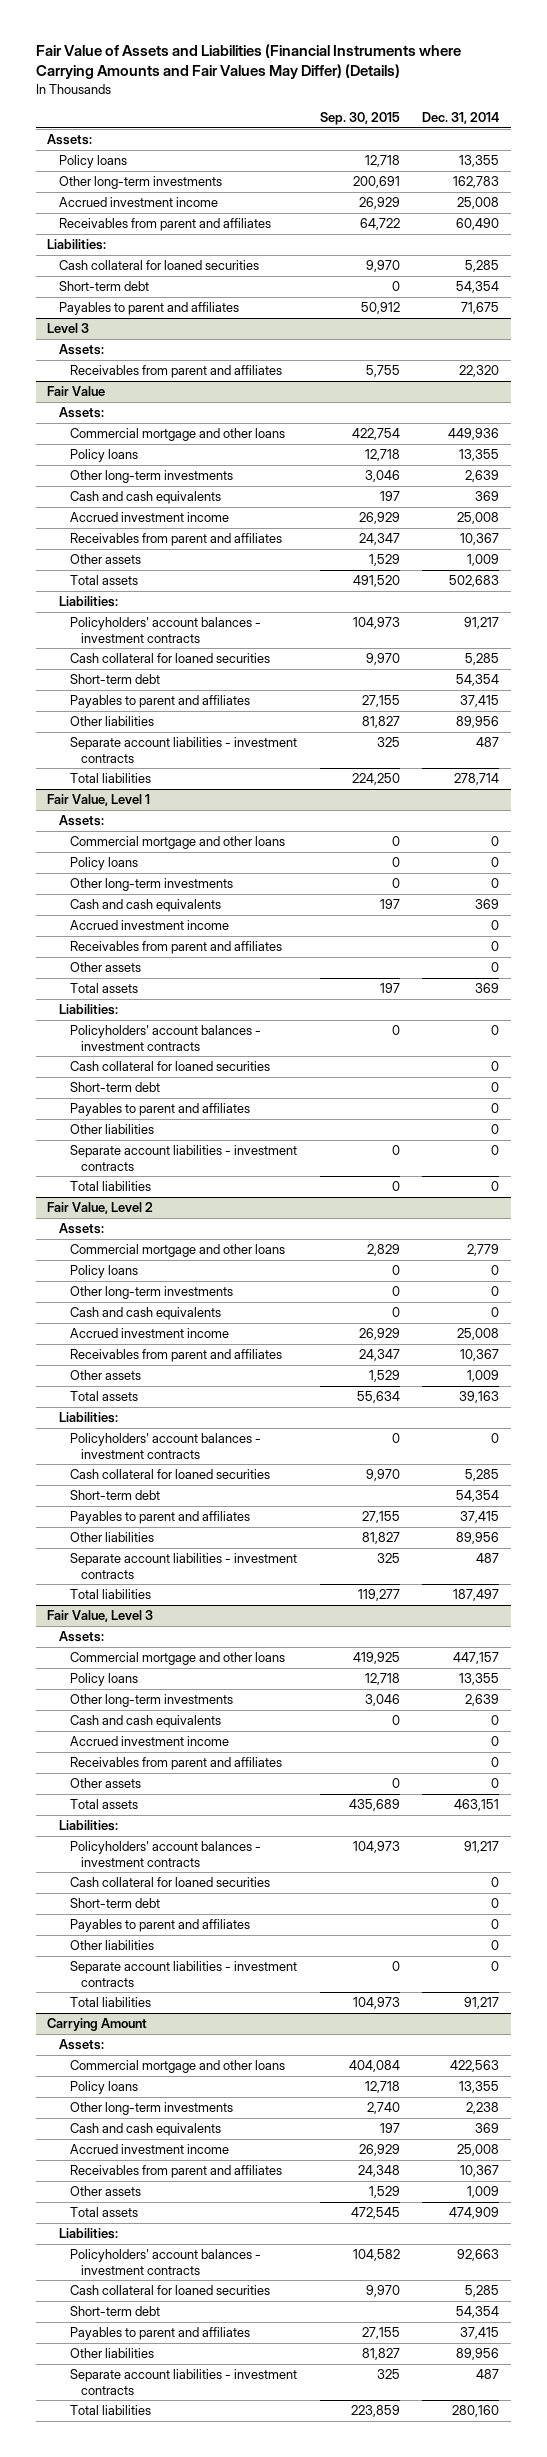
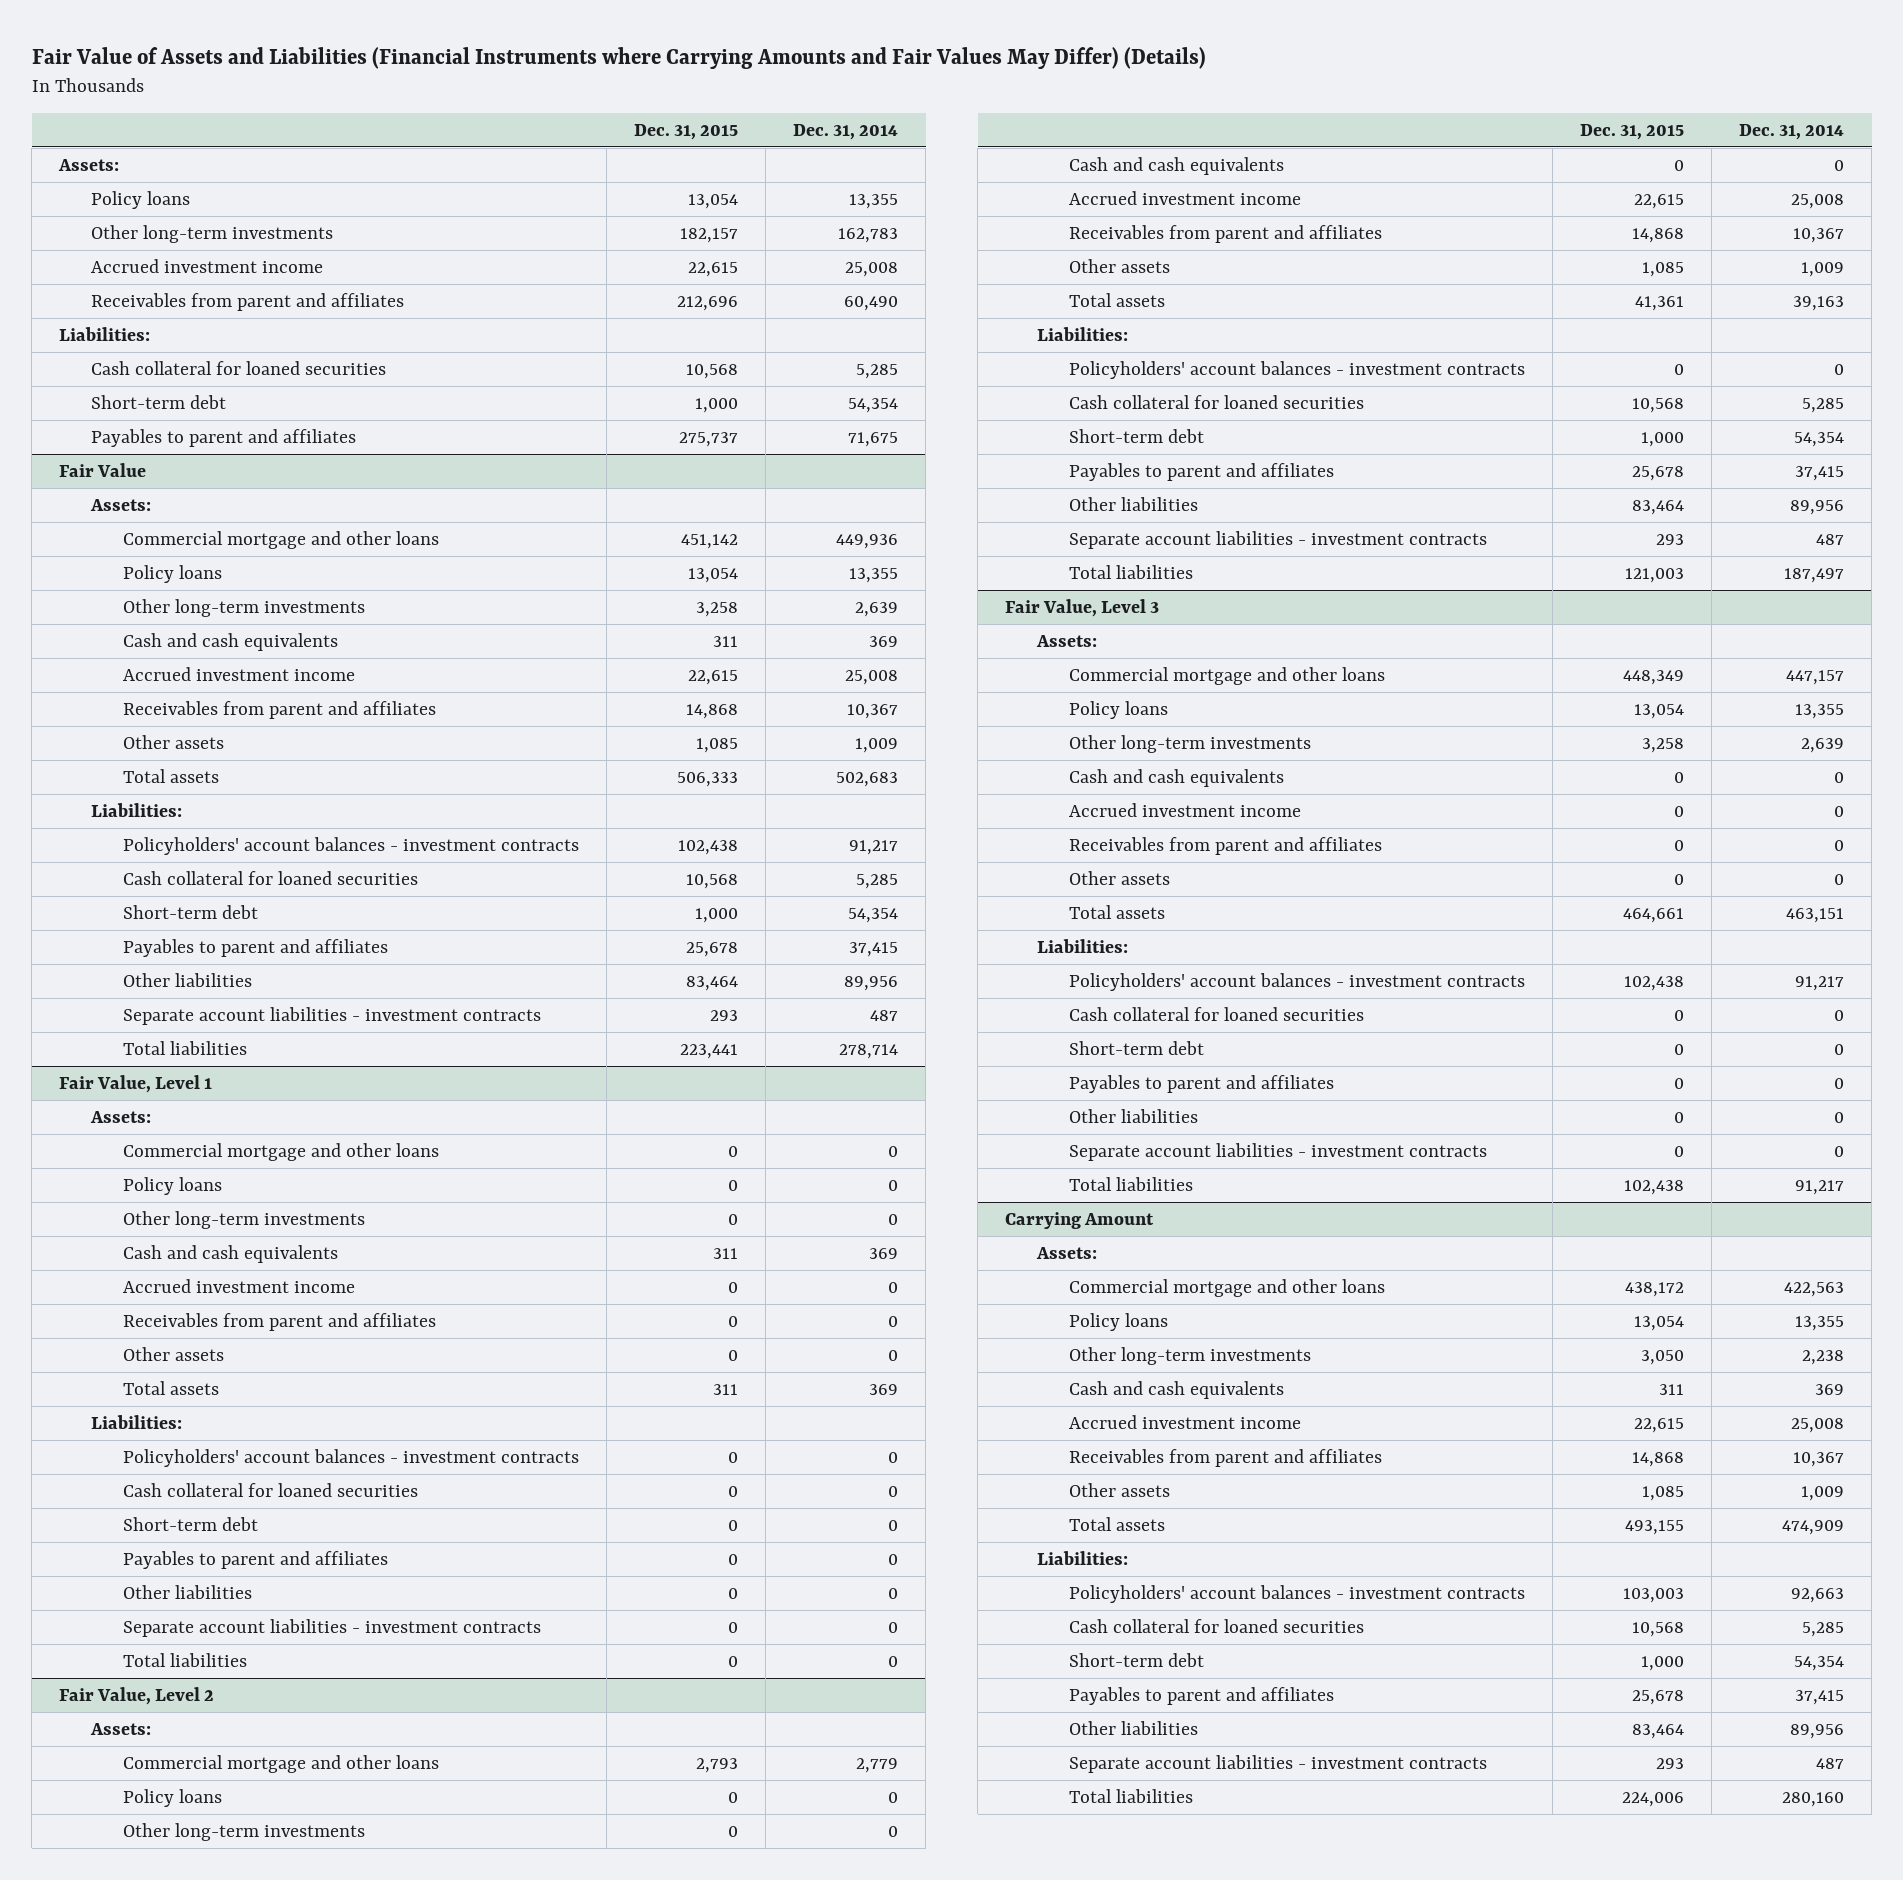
[319,111,400,125] Sep. 30, 2015 -> none
none -> [634,123,739,140] Dec. 31, 2015
[47,323,90,334] Level 3 -> none
[58,344,104,356] Assets: -> none
[70,365,283,379] Receivables from parent and affiliates -> none

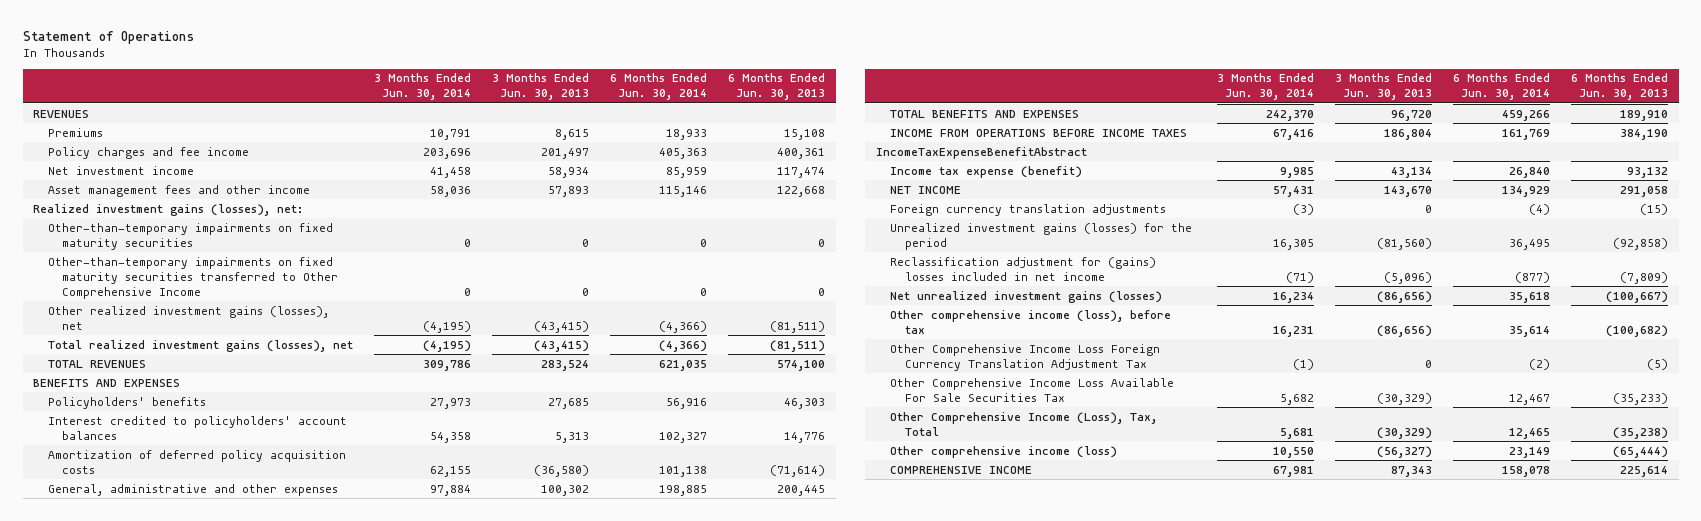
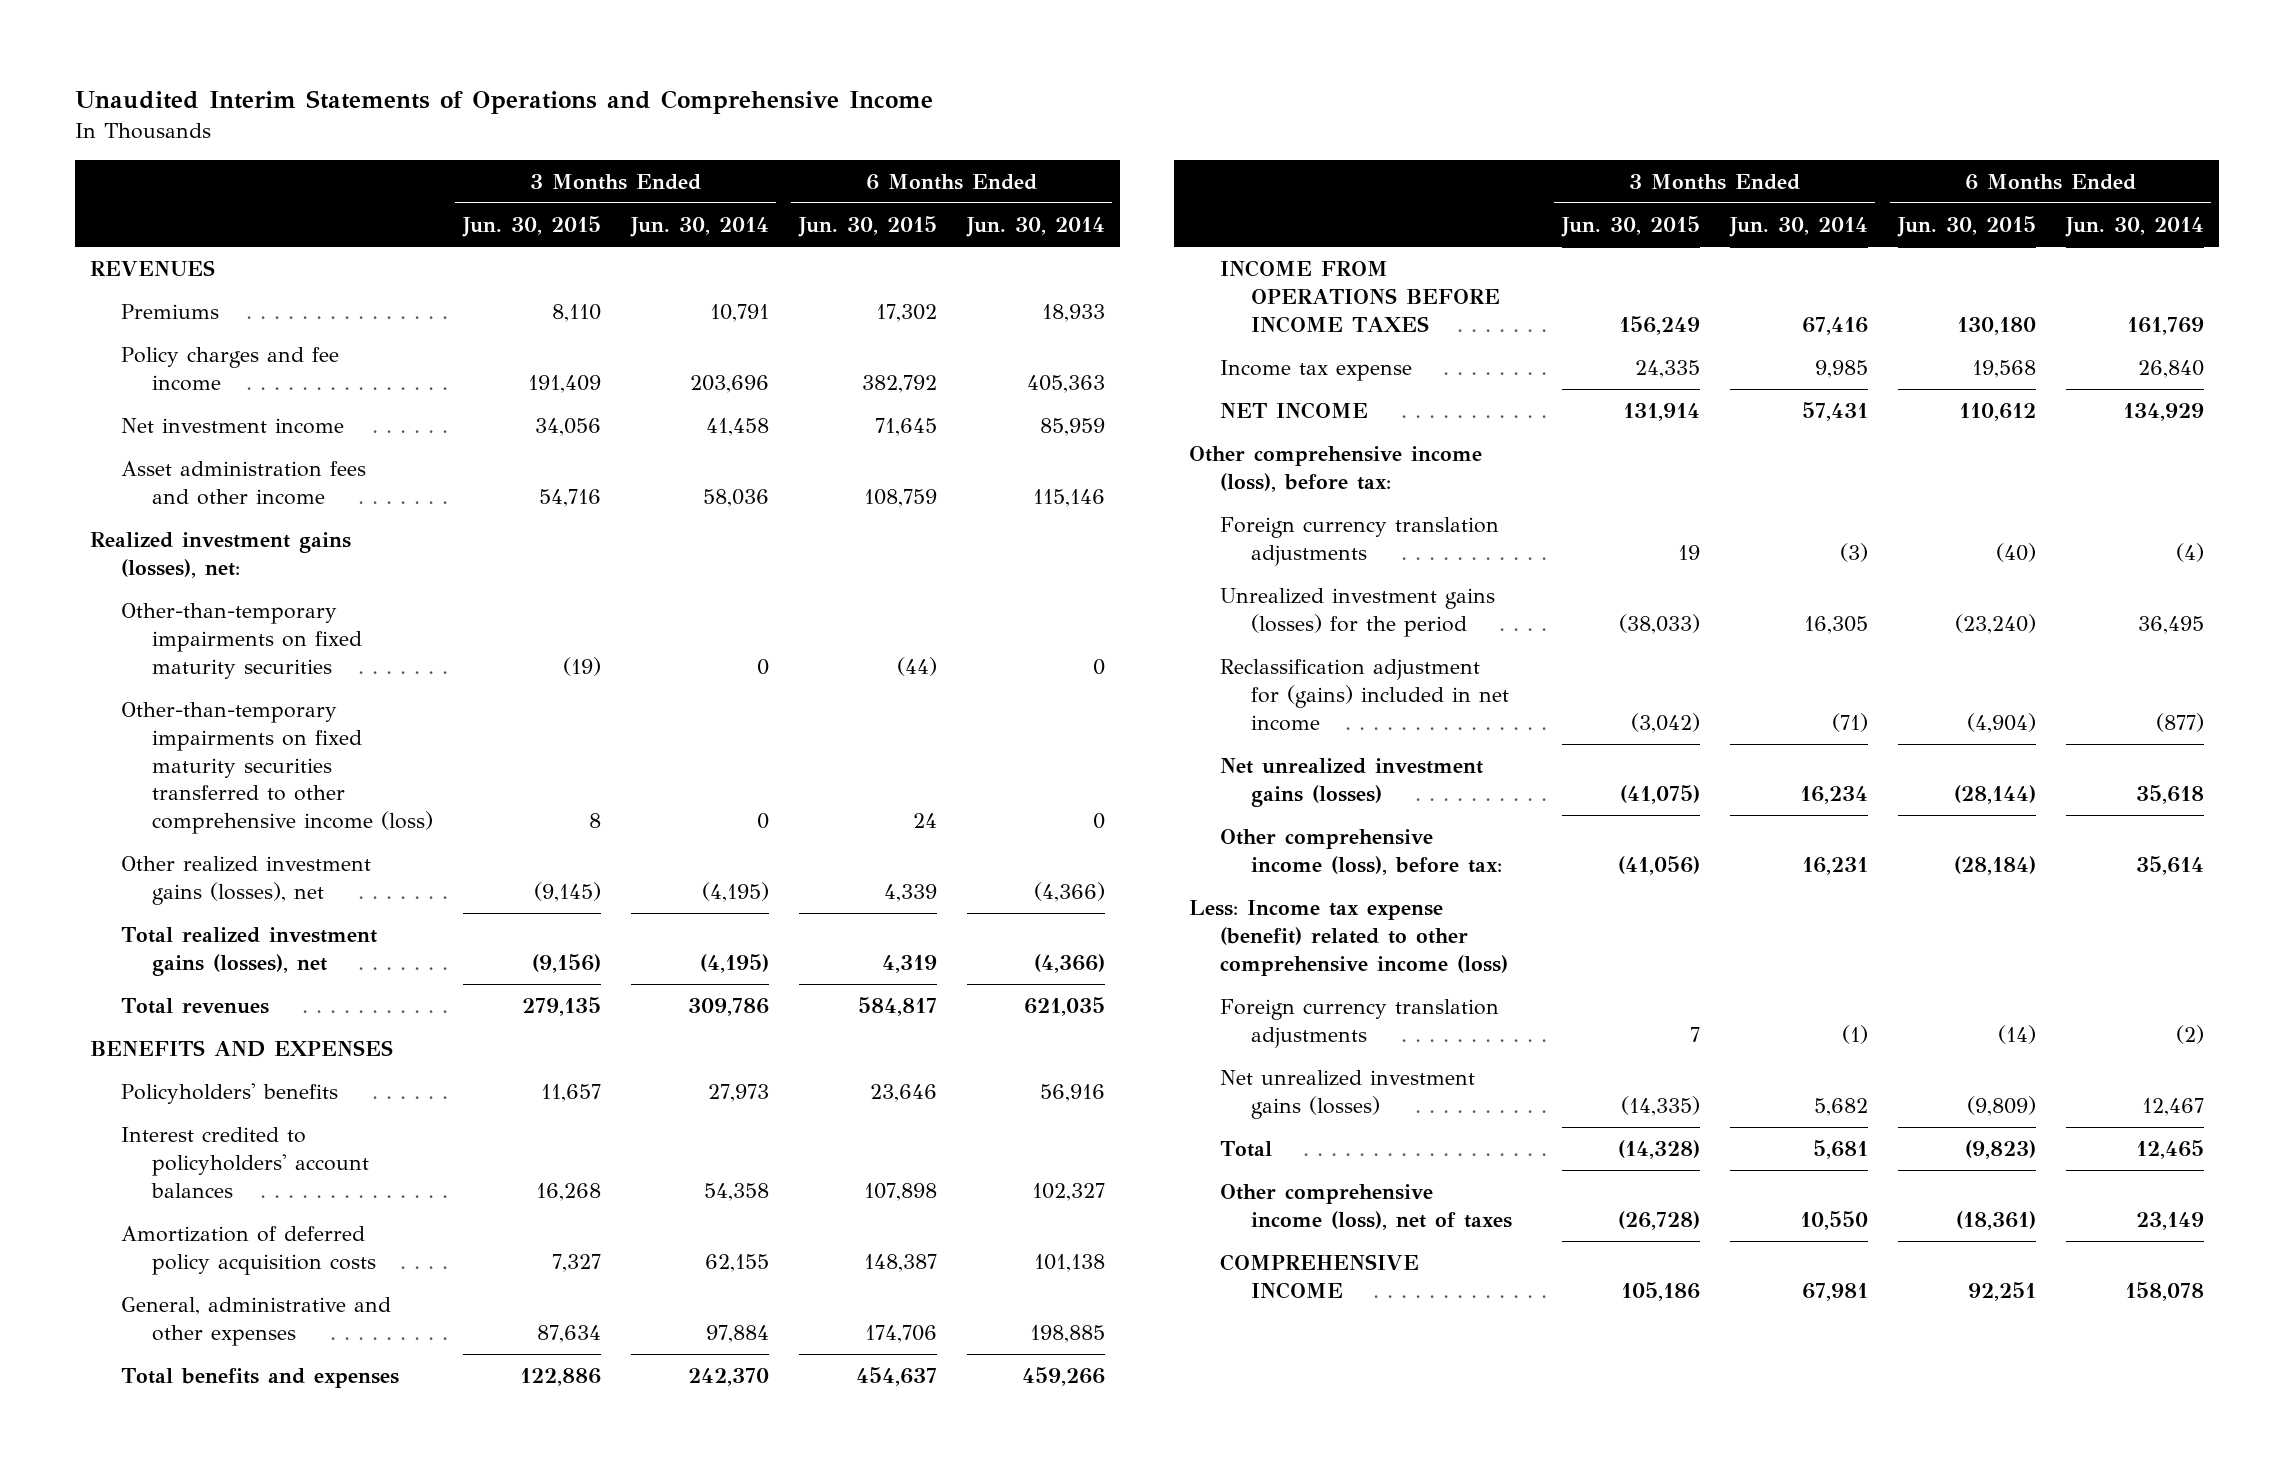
[22,30,194,44] Statement of Operations -> [74,90,933,115] Unaudited Interim Statements of Operations and Comprehensive Income
[491,73,589,101] 3 Months Ended Jun. 30, 2013 -> none
[728,73,826,101] 6 Months Ended Jun. 30, 2013 -> none
none -> [461,216,601,238] Jun. 30, 2015
none -> [797,216,937,238] Jun. 30, 2015
[47,184,310,197] Asset management fees and other income -> [120,461,366,505] Asset administration fees and other income
[47,256,339,299] Other-than-temporary impairments on fixed maturity securities transferred to Other Comprehensive Income -> [120,702,433,834] Other-than-temporary impairments on fixed maturity securities transferred to other comprehensive income (loss)
[47,359,146,368] TOTAL REVENUES -> [120,998,269,1015] Total revenues
[890,109,1080,118] TOTAL BENEFITS AND EXPENSES -> [120,1368,399,1389] Total benefits and expenses
[875,146,1087,159] IncomeTaxExpenseBenefitAbstract -> none
[890,165,1083,178] Income tax expense (benefit) -> [1219,360,1412,382] Income tax expense
none -> [1189,446,1483,492] Other comprehensive income (loss), before tax:
[890,256,1157,281] Reclassification adjustment for (gains) losses included in net income -> [1219,659,1509,731] Reclassification adjustment for (gains) included in net income
[890,309,1172,334] Other comprehensive income (loss), before tax -> [1219,829,1502,875] Other comprehensive income (loss), before tax:
none -> [1189,900,1508,976] Less: Income tax expense (benefit) related to other comprehensive income (loss)
[890,343,1161,371] Other Comprehensive Income Loss Foreign Currency Translation Adjustment Tax -> [1219,999,1499,1048] Foreign currency translation adjustments
[890,377,1175,402] Other Comprehensive Income Loss Available For Sale Securities Tax -> [1219,1070,1475,1119] Net unrealized investment gains (losses)
[890,411,1158,436] Other Comprehensive Income (Loss), Tax, Total -> [1219,1141,1272,1158] Total
[890,445,1118,458] Other comprehensive income (loss) -> [1219,1184,1512,1230] Other comprehensive income (loss), net of taxes

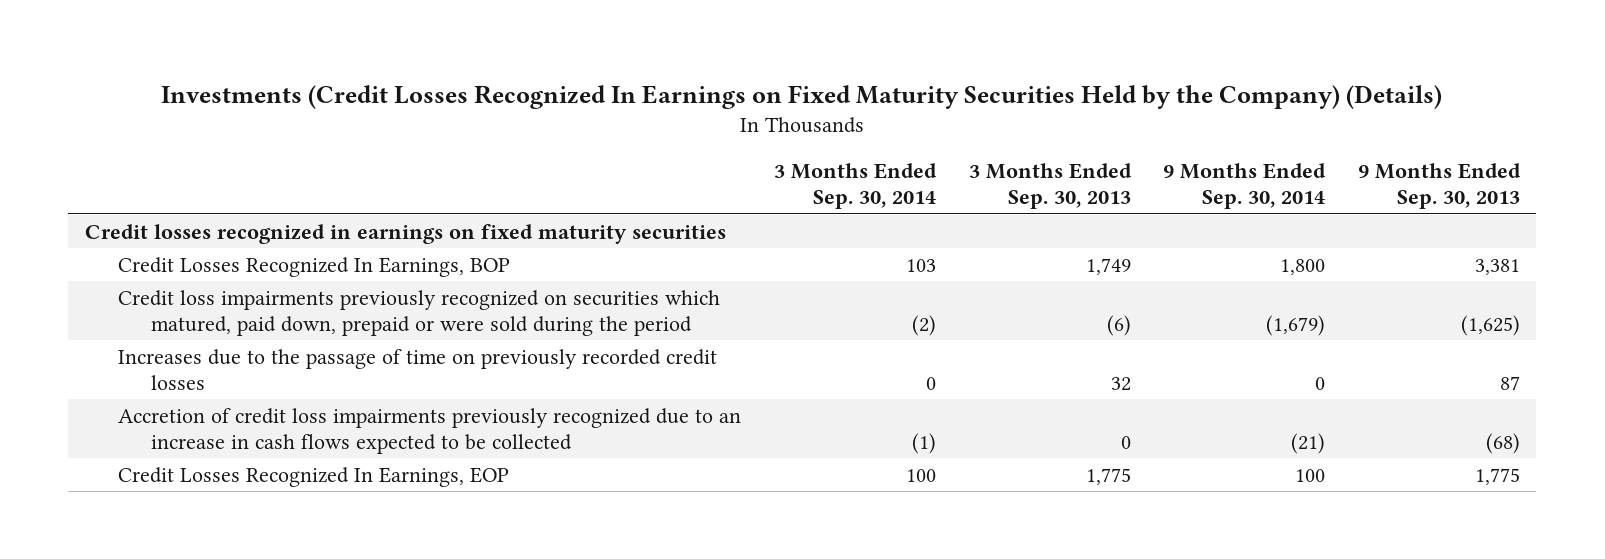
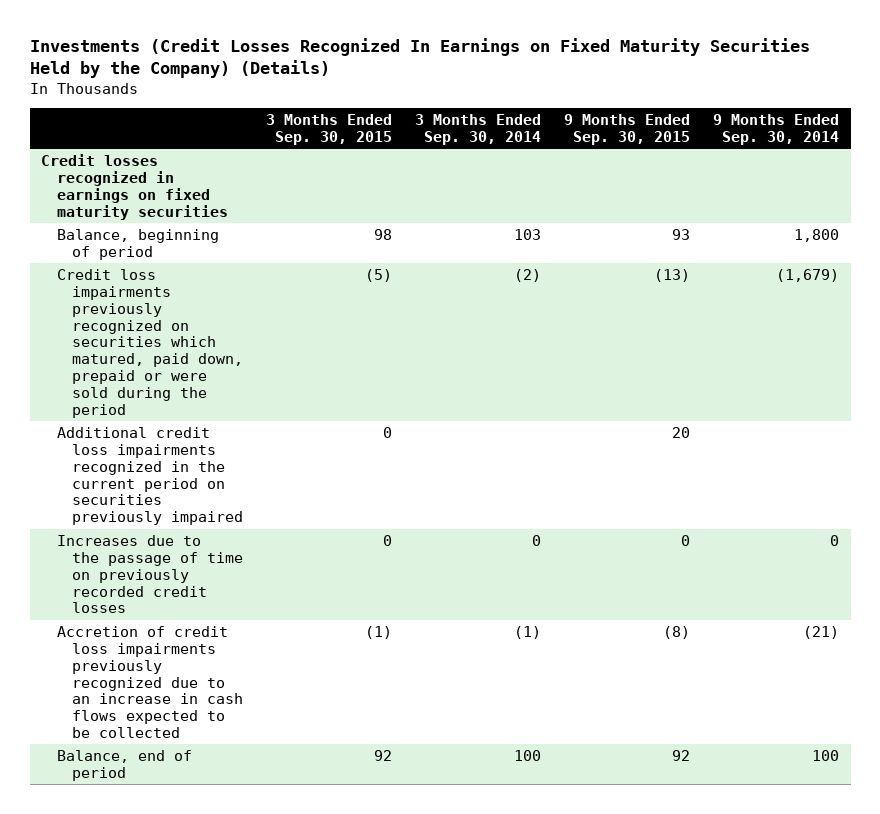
[968,163,1132,210] 3 Months Ended Sep. 30, 2013 -> none
[1357,163,1521,210] 9 Months Ended Sep. 30, 2013 -> none
none -> [266,114,393,145] 3 Months Ended Sep. 30, 2015
none -> [564,114,691,145] 9 Months Ended Sep. 30, 2015
[118,256,511,277] Credit Losses Recognized In Earnings, BOP -> [56,228,219,260] Balance, beginning of period
none -> [56,426,244,526] Additional credit loss impairments recognized in the current period on securities previously impaired
[118,466,510,487] Credit Losses Recognized In Earnings, EOP -> [56,749,192,781] Balance, end of period

